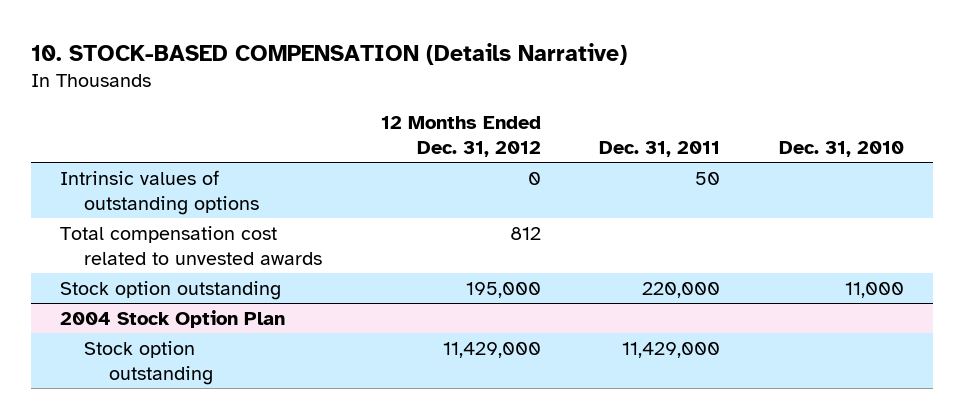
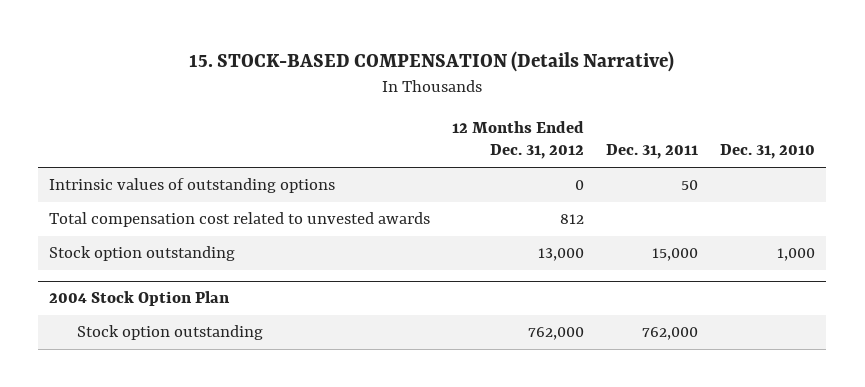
[30,43,627,66] 10. STOCK-BASED COMPENSATION (Details Narrative) -> [189,51,675,73] 15. STOCK-BASED COMPENSATION (Details Narrative)
[465,281,541,298] 195,000 -> [538,248,585,262] 13,000
[642,281,721,298] 220,000 -> [652,248,699,262] 15,000
[844,281,904,298] 11,000 -> [777,248,816,262] 1,000
[442,341,541,358] 11,429,000 -> [528,327,585,341] 762,000
[622,341,721,358] 11,429,000 -> [642,327,699,341] 762,000

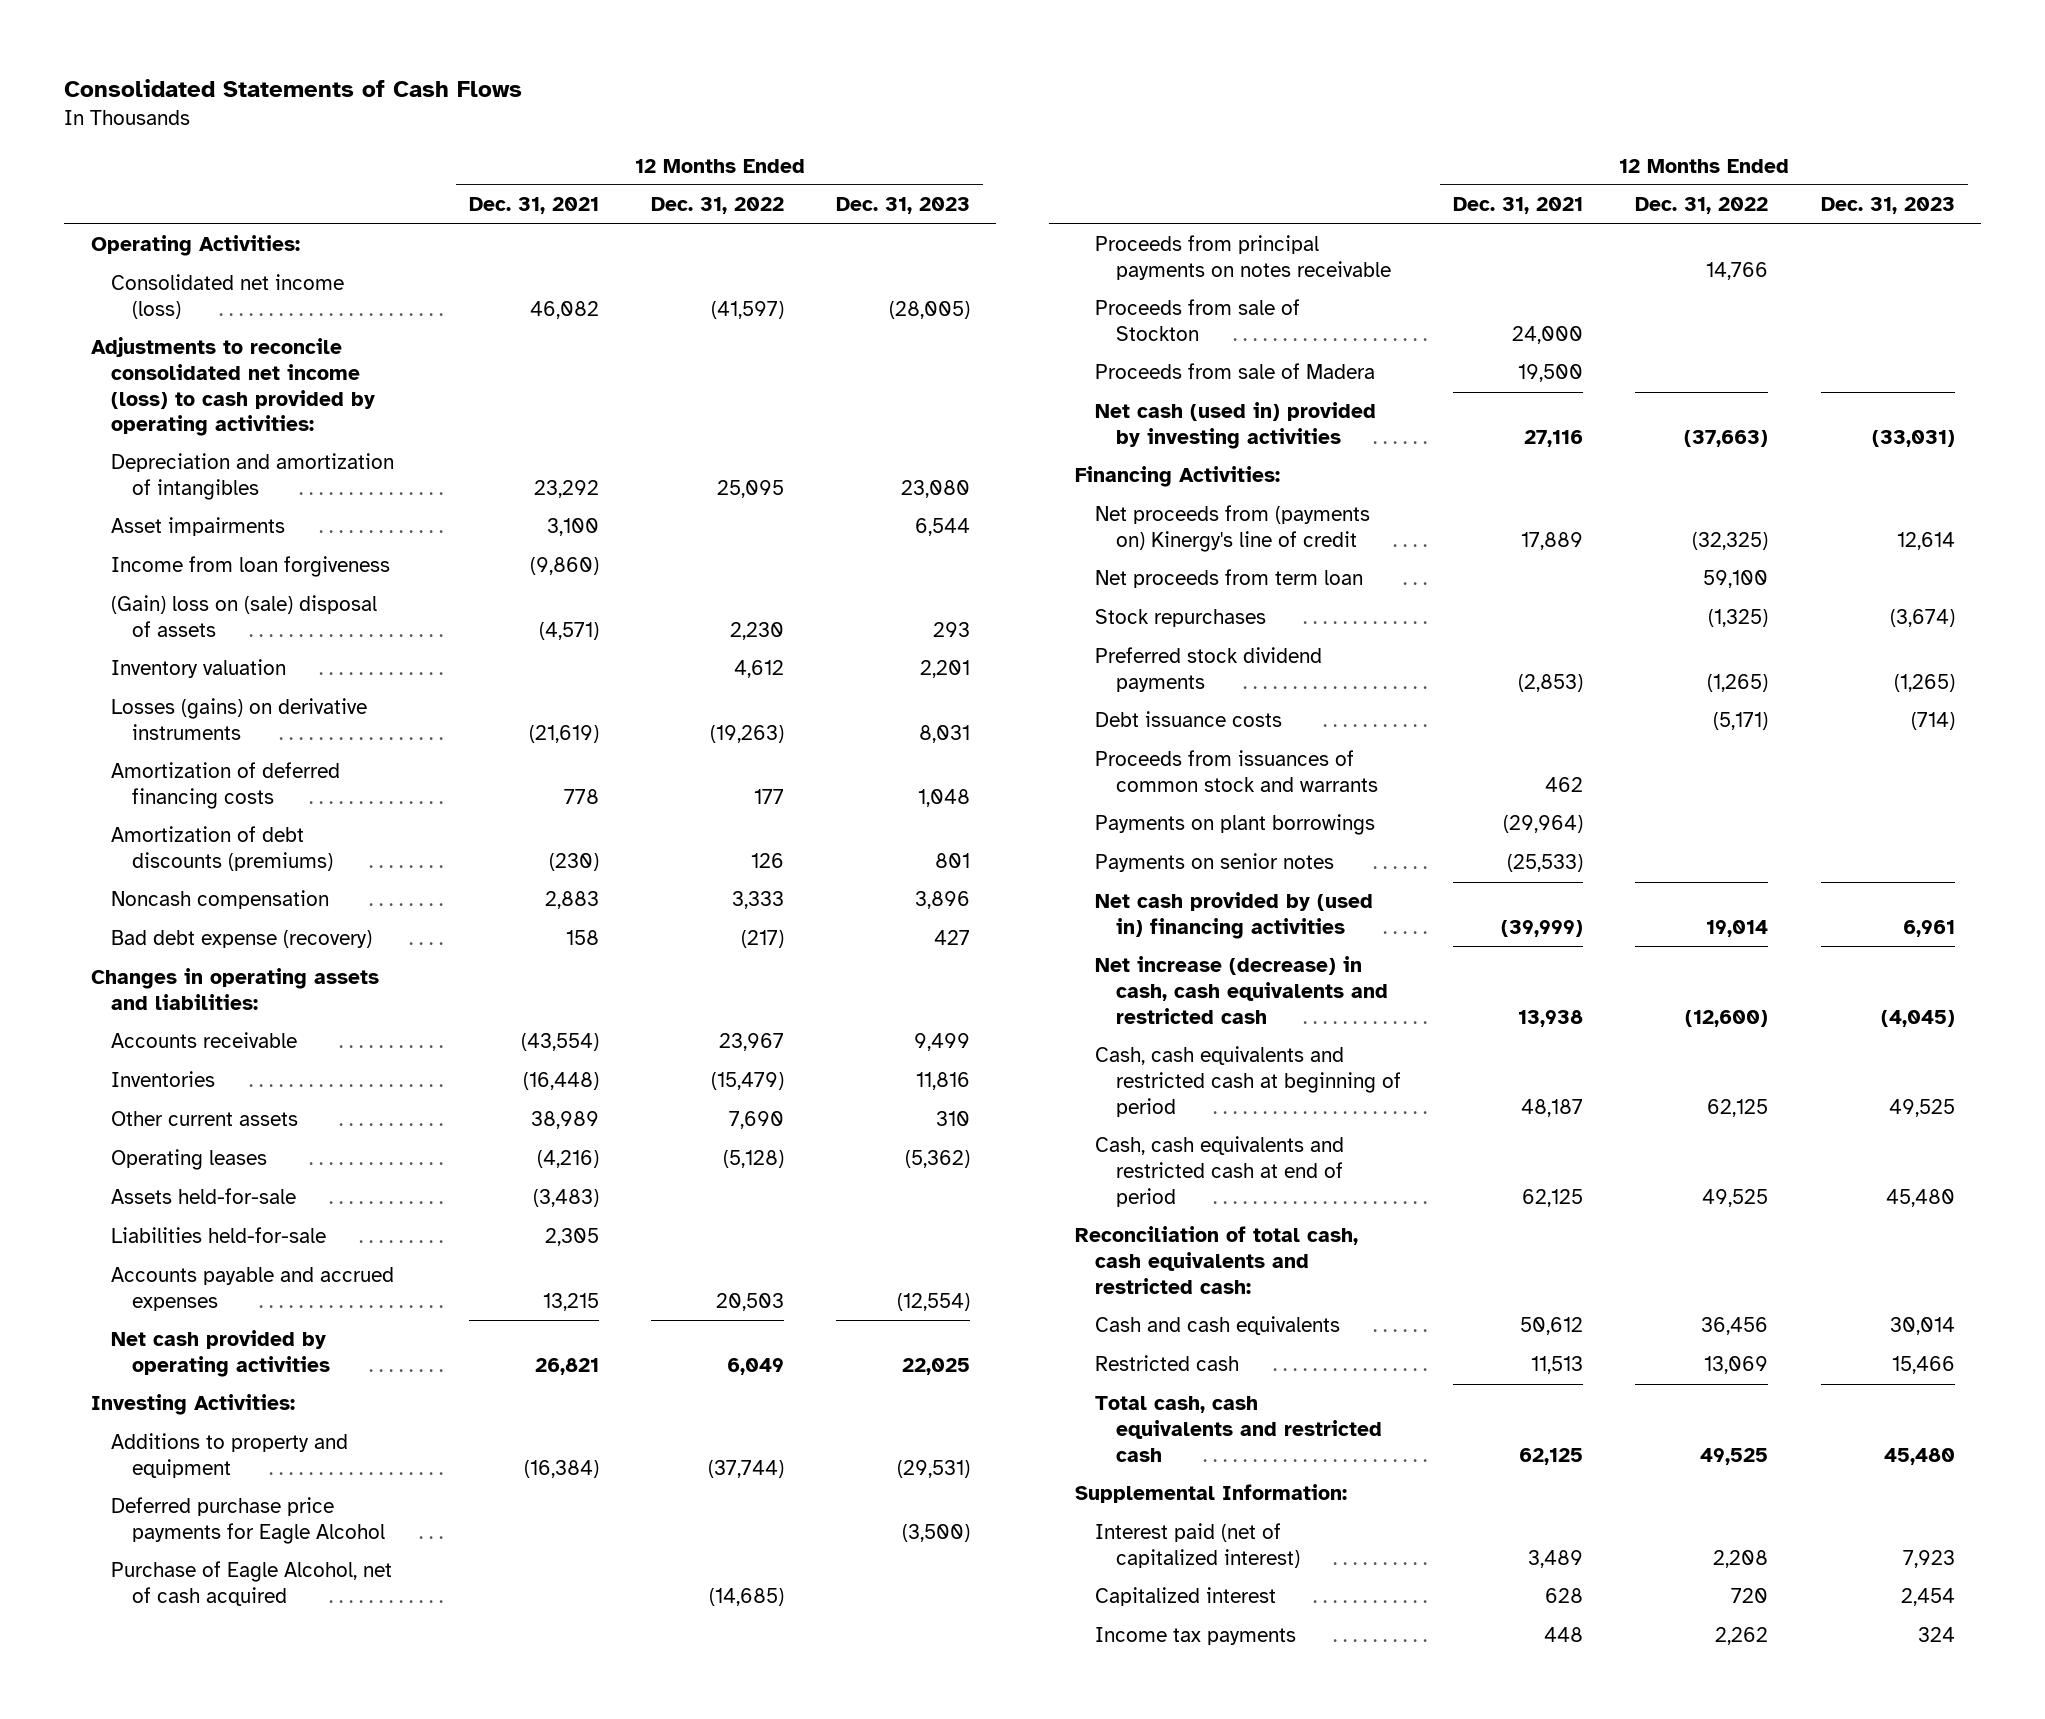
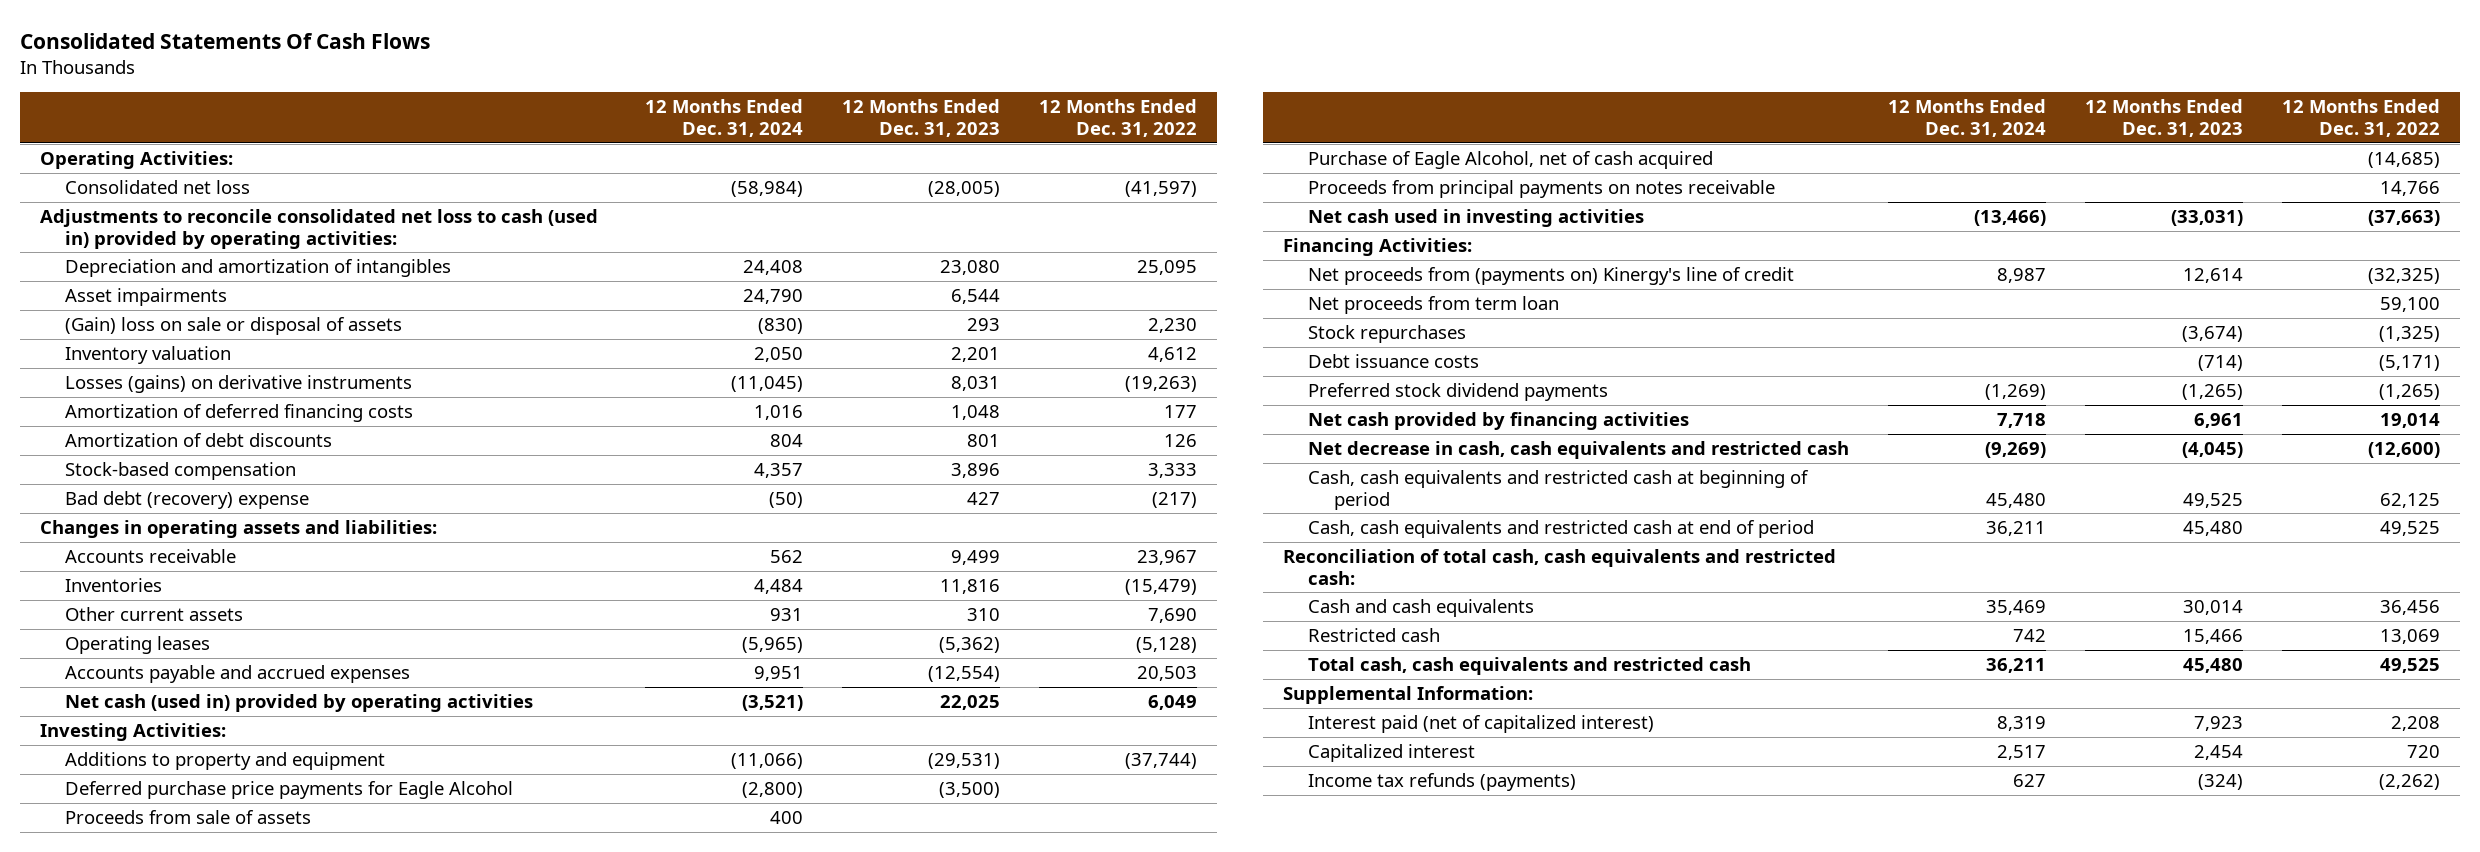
[64,79,523,98] Consolidated Statements of Cash Flows -> [20,32,431,49] Consolidated Statements Of Cash Flows
[468,197,599,215] Dec. 31, 2021 -> none
none -> [645,99,804,137] 12 Months Ended Dec. 31, 2024
[111,274,345,320] Consolidated net income (loss) -> [65,180,251,195] Consolidated net loss
[90,337,376,437] Adjustments to reconcile consolidated net income (loss) to cash provided by operating activities: -> [39,209,598,249] Adjustments to reconcile consolidated net loss to cash (used in) provided by operating activities:
[111,556,391,578] Income from loan forgiveness -> none
[111,595,378,638] (Gain) loss on (sale) disposal of assets -> [65,317,403,336] (Gain) loss on sale or disposal of assets
[111,826,333,872] Amortization of debt discounts (premiums) -> [65,433,333,448] Amortization of debt discounts
[111,890,330,910] Noncash compensation -> [65,462,297,481] Stock-based compensation
[111,930,373,949] Bad debt expense (recovery) -> [65,491,310,510] Bad debt (recovery) expense
[111,1188,297,1205] Assets held-for-sale -> none
[111,1227,327,1244] Liabilities held-for-sale -> none
[111,1330,330,1378] Net cash provided by operating activities -> [65,694,534,713] Net cash (used in) provided by operating activities
none -> [65,810,312,825] Proceeds from sale of assets
[1095,299,1301,342] Proceeds from sale of Stockton -> none
[1095,363,1376,380] Proceeds from sale of Madera -> none
[1095,402,1377,450] Net cash (used in) provided by investing activities -> [1308,209,1645,228] Net cash used in investing activities
[1095,750,1378,793] Proceeds from issuances of common stock and warrants -> none
[1095,814,1376,836] Payments on plant borrowings -> none
[1095,853,1335,873] Payments on senior notes -> none
[1095,647,1323,693] Preferred stock dividend payments -> [1308,383,1609,402] Preferred stock dividend payments
[1095,892,1374,940] Net cash provided by (used in) financing activities -> [1308,412,1690,431] Net cash provided by financing activities
[1095,956,1388,1024] Net increase (decrease) in cash, cash equivalents and restricted cash -> [1308,441,1850,460] Net decrease in cash, cash equivalents and restricted cash
[1095,1627,1297,1646] Income tax payments -> [1308,773,1577,792] Income tax refunds (payments)
[1715,1627,1769,1646] 2,262 -> [2379,774,2441,791] (2,262)
[1917,1627,1955,1643] 324 -> [2198,774,2244,791] (324)

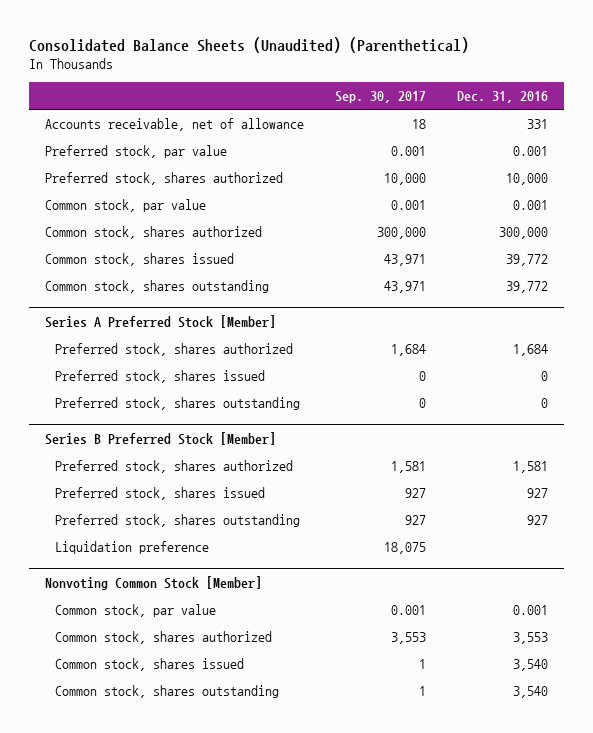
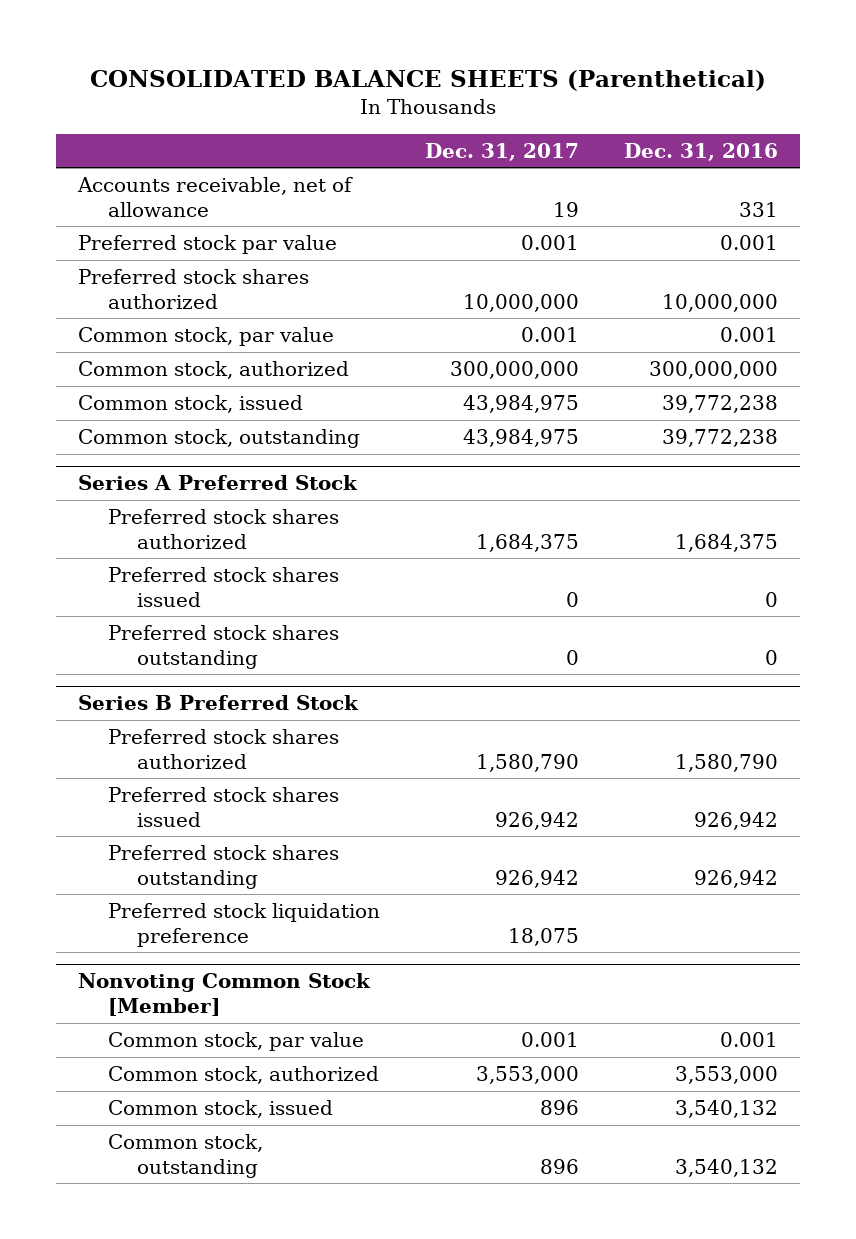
[29,37,470,54] Consolidated Balance Sheets (Unaudited) (Parenthetical) -> [89,69,766,91] CONSOLIDATED BALANCE SHEETS (Parenthetical)
[335,91,427,104] Sep. 30, 2017 -> none
none -> [424,142,579,161] Dec. 31, 2017
[44,144,227,158] Preferred stock, par value -> [78,235,338,255] Preferred stock par value
[44,171,283,185] Preferred stock, shares authorized -> [78,269,310,309] Preferred stock shares authorized
[506,172,549,185] 10,000 -> [661,293,778,312] 10,000,000
[44,225,262,239] Common stock, shares authorized -> [78,361,350,380] Common stock, authorized
[499,226,549,239] 300,000 -> [648,361,778,380] 300,000,000
[44,252,234,266] Common stock, shares issued -> [78,395,304,414] Common stock, issued
[506,253,549,266] 39,772 -> [661,395,778,414] 39,772,238
[44,279,269,293] Common stock, shares outstanding -> [78,429,361,449] Common stock, outstanding
[506,280,549,293] 39,772 -> [661,429,778,448] 39,772,238
[44,314,276,328] Series A Preferred Stock [Member] -> [78,475,359,491] Series A Preferred Stock
[55,342,294,356] Preferred stock, shares authorized -> [107,509,339,549] Preferred stock shares authorized
[513,343,549,356] 1,684 -> [674,533,778,552] 1,684,375
[55,369,266,383] Preferred stock, shares issued -> [107,567,339,607] Preferred stock shares issued
[55,396,301,410] Preferred stock, shares outstanding -> [107,625,339,669] Preferred stock shares outstanding
[44,431,276,445] Series B Preferred Stock [Member] -> [78,695,360,711] Series B Preferred Stock
[55,459,294,473] Preferred stock, shares authorized -> [107,729,339,769] Preferred stock shares authorized
[513,460,549,473] 1,581 -> [674,753,778,772] 1,580,790
[55,486,266,500] Preferred stock, shares issued -> [107,787,339,827] Preferred stock shares issued
[527,487,549,498] 927 -> [693,811,778,830] 926,942
[55,513,301,527] Preferred stock, shares outstanding -> [107,845,339,889] Preferred stock shares outstanding
[527,514,549,525] 927 -> [693,869,778,888] 926,942
[55,540,210,554] Liquidation preference -> [107,903,380,947] Preferred stock liquidation preference
[55,630,273,644] Common stock, shares authorized -> [107,1066,379,1085] Common stock, authorized
[513,631,549,644] 3,553 -> [674,1066,778,1085] 3,553,000
[55,657,245,671] Common stock, shares issued -> [107,1100,333,1119] Common stock, issued
[513,658,549,671] 3,540 -> [674,1100,778,1119] 3,540,132
[55,684,280,698] Common stock, shares outstanding -> [107,1134,263,1178] Common stock, outstanding
[513,685,549,698] 3,540 -> [674,1158,778,1177] 3,540,132

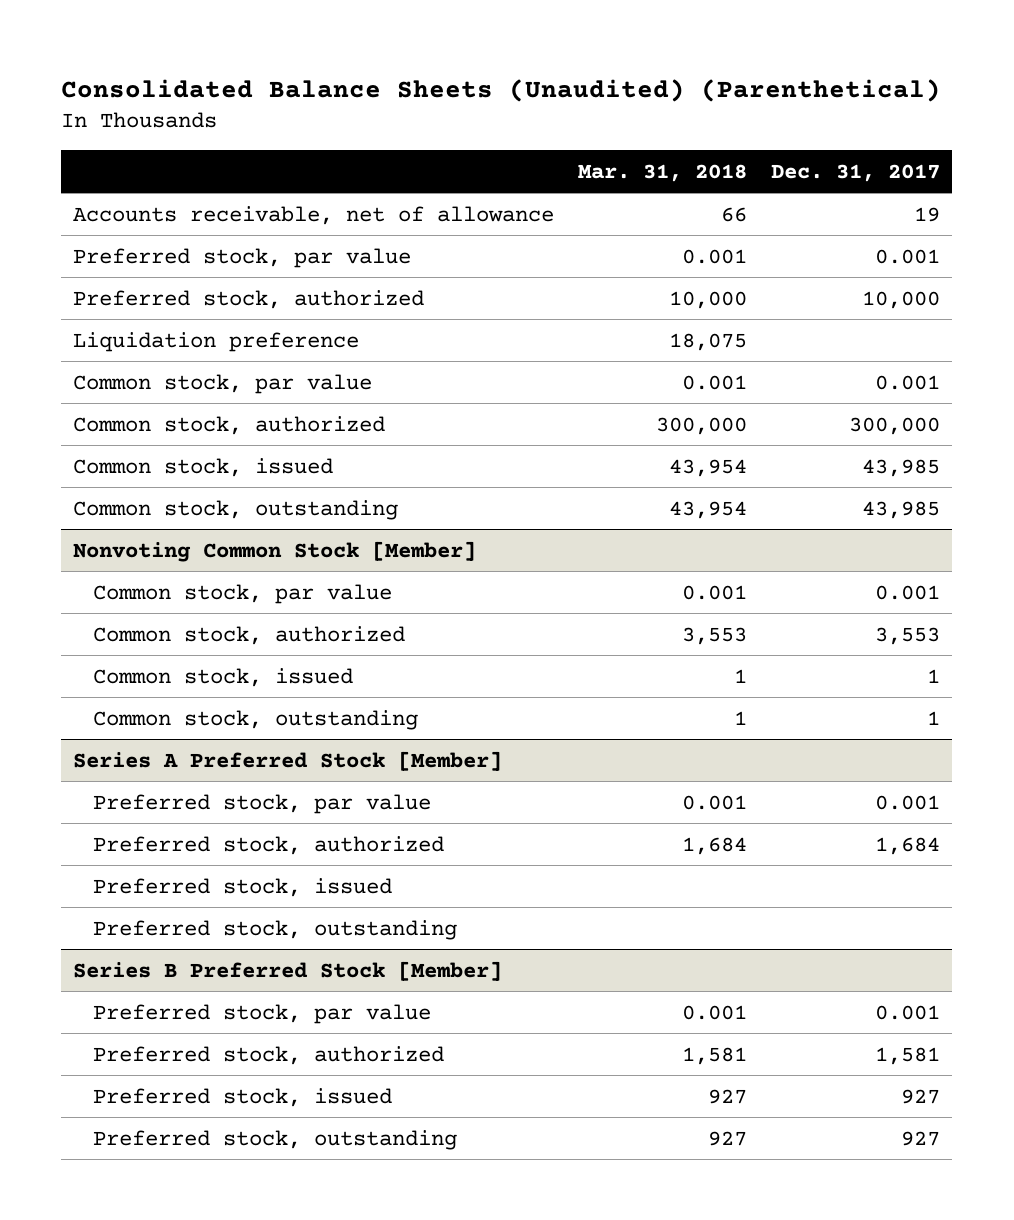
[89,69,766,91] CONSOLIDATED BALANCE SHEETS (Parenthetical) -> [61,78,942,102] Consolidated Balance Sheets (Unaudited) (Parenthetical)
[623,142,778,161] Dec. 31, 2016 -> none
none -> [578,163,748,182] Mar. 31, 2018
[78,235,338,255] Preferred stock par value -> [73,247,412,268] Preferred stock, par value
[78,269,310,309] Preferred stock shares authorized -> [73,289,425,309] Preferred stock, authorized
[462,293,579,312] 10,000,000 -> [862,290,941,309] 10,000
none -> [73,331,360,352] Liquidation preference
[78,475,359,491] Series A Preferred Stock -> none
[107,509,339,549] Preferred stock shares authorized -> none
[107,567,339,607] Preferred stock shares issued -> none
[107,625,339,669] Preferred stock shares outstanding -> none
[78,695,360,711] Series B Preferred Stock -> none
[107,729,339,769] Preferred stock shares authorized -> none
[107,787,339,827] Preferred stock shares issued -> none
[107,845,339,889] Preferred stock shares outstanding -> none
[107,903,380,947] Preferred stock liquidation preference -> none
[449,361,579,380] 300,000,000 -> [849,416,941,435] 300,000
[462,395,579,414] 43,984,975 -> [862,458,941,477] 43,985
[462,429,579,448] 43,984,975 -> [862,500,941,519] 43,985
[475,1066,579,1085] 3,553,000 -> [875,626,941,645] 3,553
[539,1100,579,1116] 896 -> [927,668,941,683] 1
[539,1158,579,1174] 896 -> [927,710,941,725] 1
none -> [73,750,503,771] Series A Preferred Stock [Member]
none -> [92,793,431,814] Preferred stock, par value
none -> [92,835,444,855] Preferred stock, authorized
none -> [92,877,392,897] Preferred stock, issued
none -> [92,919,457,940] Preferred stock, outstanding
none -> [73,960,503,981] Series B Preferred Stock [Member]
none -> [92,1003,431,1024] Preferred stock, par value
none -> [92,1045,444,1065] Preferred stock, authorized
none -> [92,1087,392,1107] Preferred stock, issued
none -> [92,1129,457,1150] Preferred stock, outstanding

